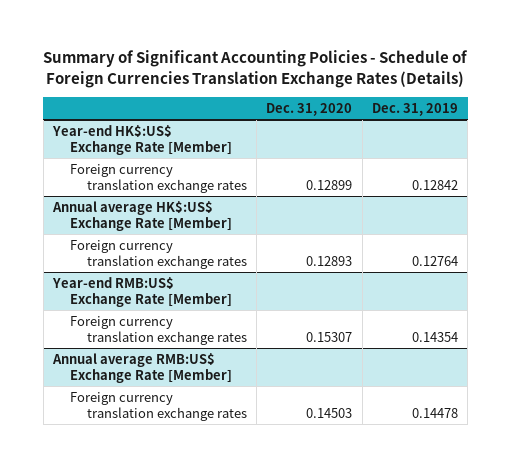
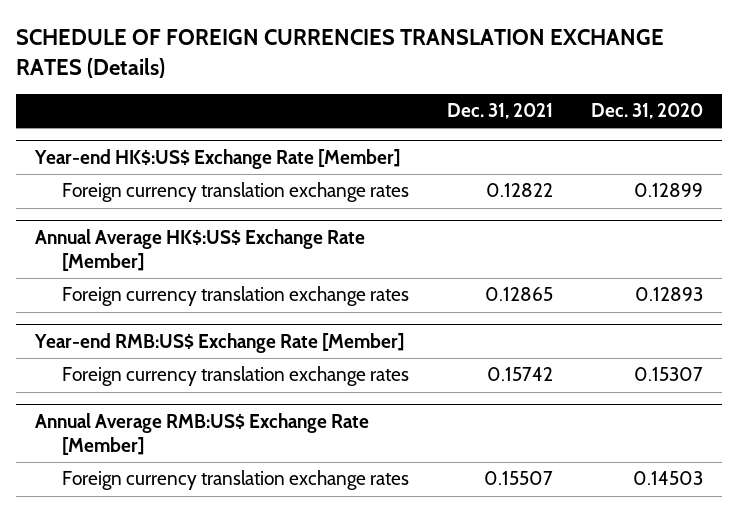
[43,50,469,88] Summary of Significant Accounting Policies - Schedule of Foreign Currencies Translation Exchange Rates (Details) -> [15,29,664,78] SCHEDULE OF FOREIGN CURRENCIES TRANSLATION EXCHANGE RATES (Details)
[371,102,458,116] Dec. 31, 2019 -> none
none -> [447,103,554,120] Dec. 31, 2021
[51,200,232,231] Annual average HK$:US$ Exchange Rate [Member] -> [34,228,365,271] Annual Average HK$:US$ Exchange Rate [Member]
[51,352,232,383] Annual average RMB:US$ Exchange Rate [Member] -> [34,412,369,455] Annual Average RMB:US$ Exchange Rate [Member]

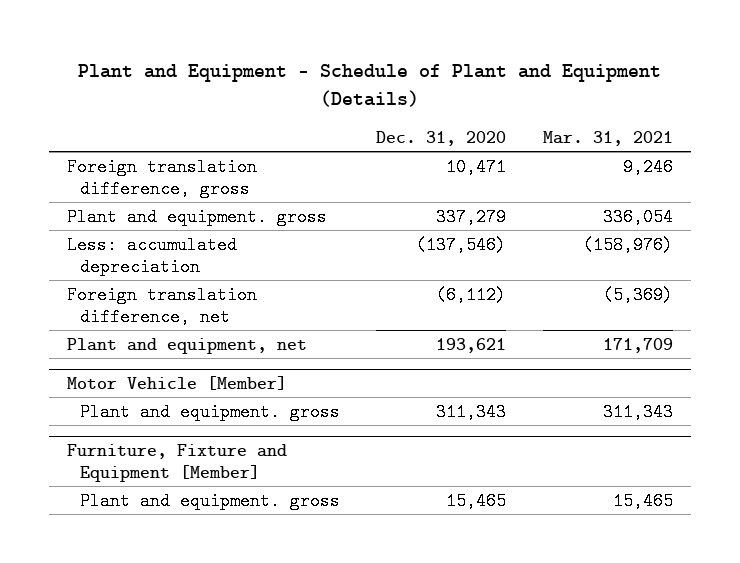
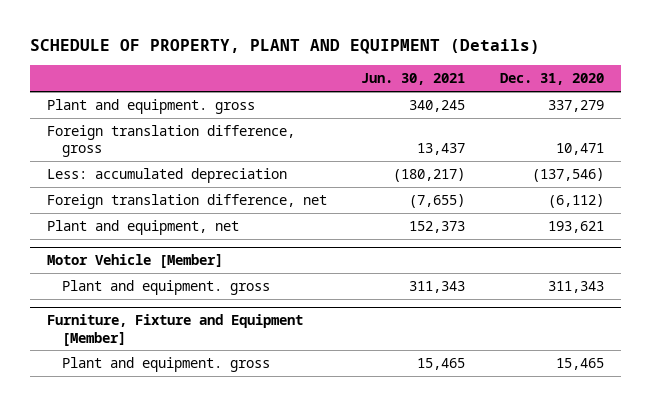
[77,63,661,108] Plant and Equipment - Schedule of Plant and Equipment (Details) -> [29,39,540,55] SCHEDULE OF PROPERTY, PLANT AND EQUIPMENT (Details)
[542,131,673,147] Mar. 31, 2021 -> none
none -> [361,73,466,86] Jun. 30, 2021
[66,157,257,198] Foreign translation difference, gross -> [46,124,295,157] Foreign translation difference, gross

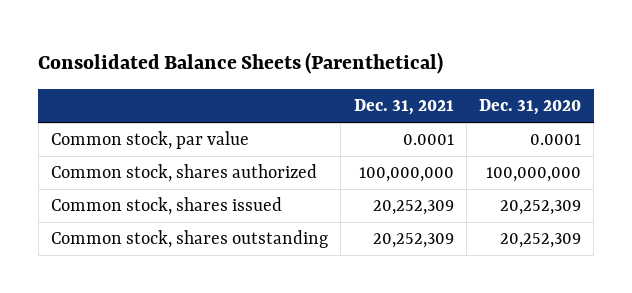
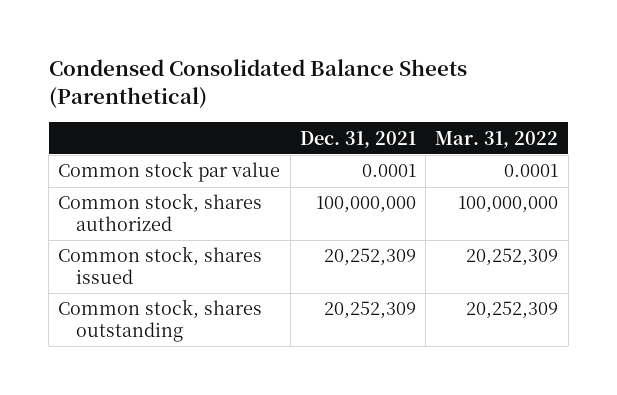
[38,52,444,75] Consolidated Balance Sheets (Parenthetical) -> [48,59,467,110] Condensed Consolidated Balance Sheets (Parenthetical)
[479,99,582,116] Dec. 31, 2020 -> none
none -> [435,130,559,148] Mar. 31, 2022
[51,131,250,150] Common stock, par value -> [58,161,281,183] Common stock par value

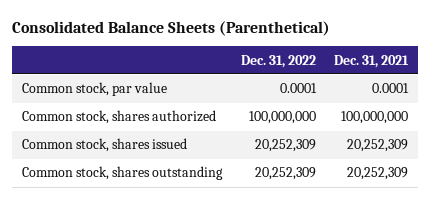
[48,59,467,110] Condensed Consolidated Balance Sheets (Parenthetical) -> [12,21,331,37] Consolidated Balance Sheets (Parenthetical)
[435,130,559,148] Mar. 31, 2022 -> none
none -> [240,54,316,68] Dec. 31, 2022
[58,161,281,183] Common stock par value -> [21,82,167,97] Common stock, par value

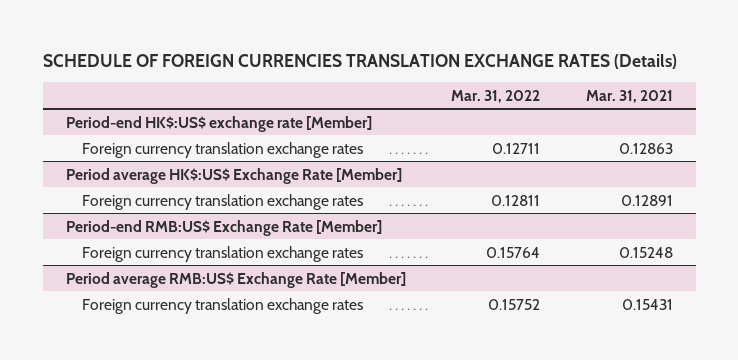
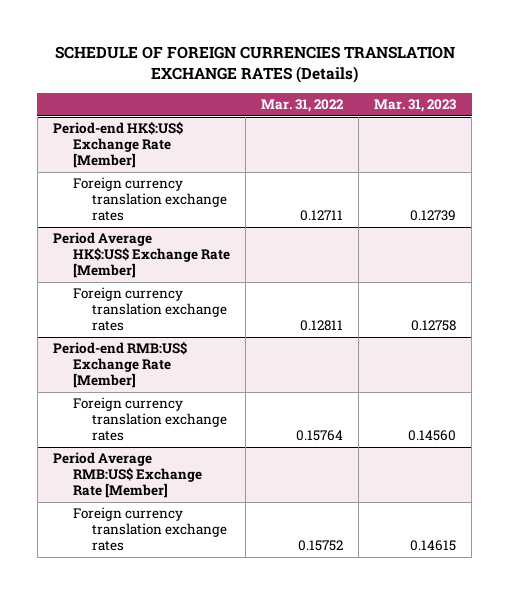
[585,89,673,103] Mar. 31, 2021 -> none
none -> [374,99,457,113] Mar. 31, 2023
[65,115,372,132] Period-end HK$:US$ exchange rate [Member] -> [53,121,184,169] Period-end HK$:US$ Exchange Rate [Member]
[65,167,402,184] Period average HK$:US$ Exchange Rate [Member] -> [53,232,230,279] Period Average HK$:US$ Exchange Rate [Member]
[65,271,406,288] Period average RMB:US$ Exchange Rate [Member] -> [53,452,202,499] Period Average RMB:US$ Exchange Rate [Member]

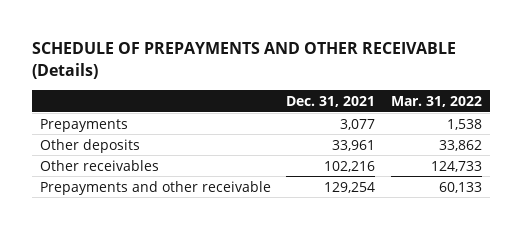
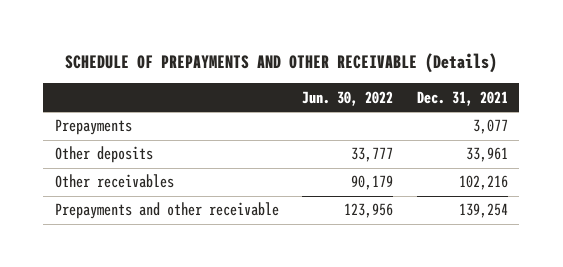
[390,95,482,107] Mar. 31, 2022 -> none
none -> [302,90,394,106] Jun. 30, 2022
[324,181,376,193] 129,254 -> [458,203,508,219] 139,254

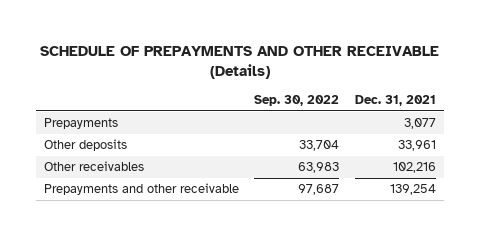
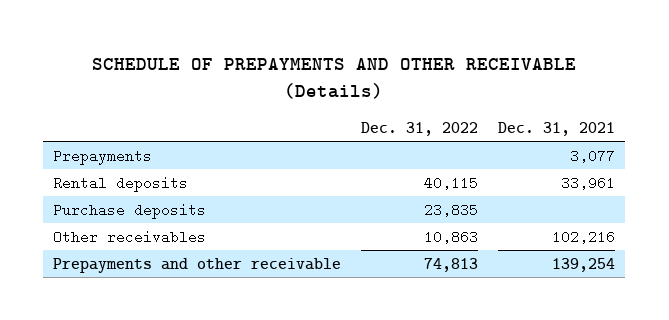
[254,95,340,107] Sep. 30, 2022 -> none
none -> [361,121,479,136] Dec. 31, 2022
[43,139,127,152] Other deposits -> [53,175,189,192] Rental deposits
none -> [53,202,207,219] Purchase deposits

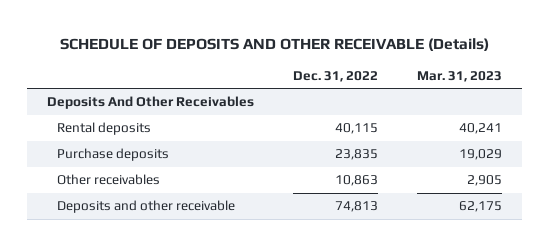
[92,58,577,99] SCHEDULE OF PREPAYMENTS AND OTHER RECEIVABLE (Details) -> [59,37,489,51] SCHEDULE OF DEPOSITS AND OTHER RECEIVABLE (Details)
[498,121,616,136] Dec. 31, 2021 -> none
none -> [417,70,503,82] Mar. 31, 2023
[53,148,153,165] Prepayments -> none
none -> [46,96,254,110] Deposits And Other Receivables
[53,257,342,273] Prepayments and other receivable -> [57,200,236,214] Deposits and other receivable

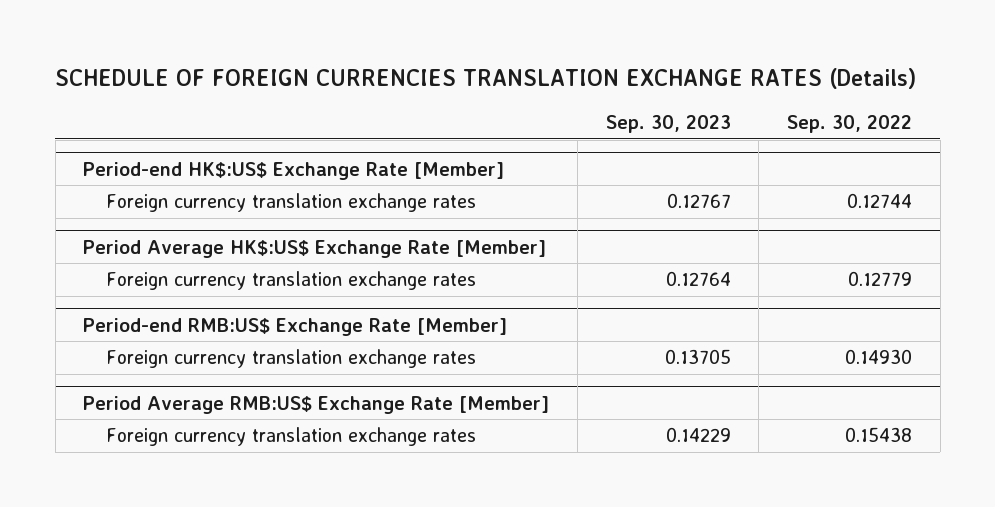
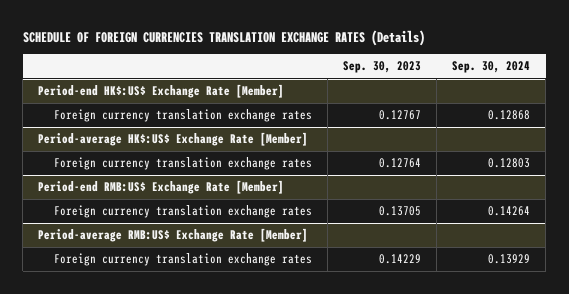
[787,115,913,134] Sep. 30, 2022 -> none
none -> [452,61,531,74] Sep. 30, 2024
[83,239,547,258] Period Average HK$:US$ Exchange Rate [Member] -> [38,132,309,147] Period-average HK$:US$ Exchange Rate [Member]
[83,395,550,414] Period Average RMB:US$ Exchange Rate [Member] -> [38,228,309,243] Period-average RMB:US$ Exchange Rate [Member]

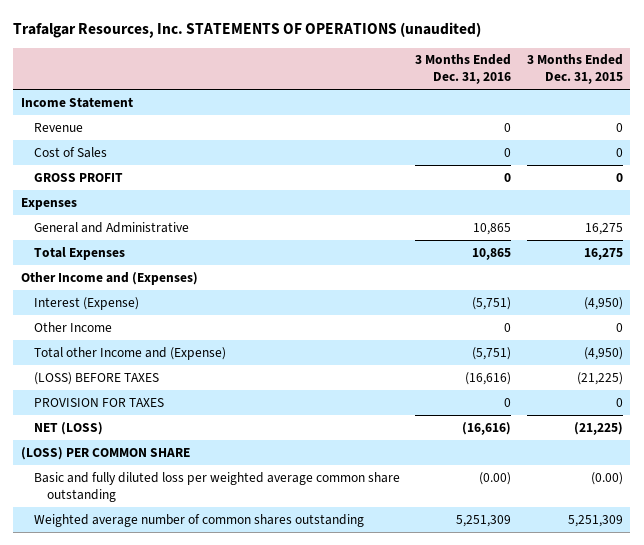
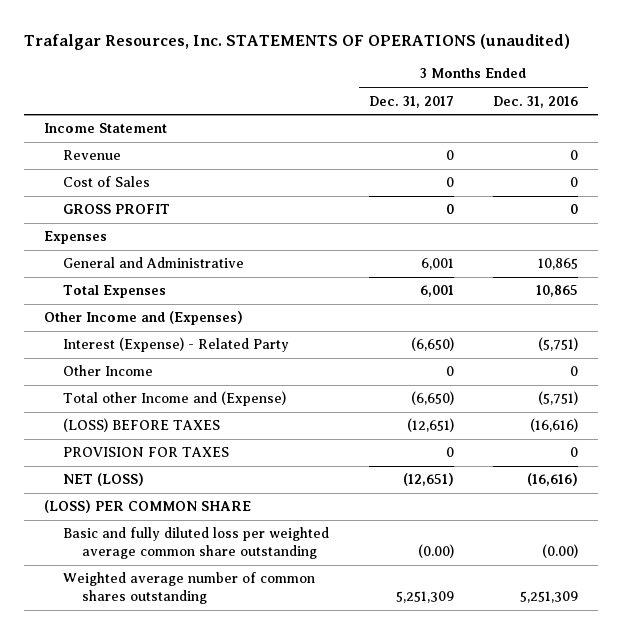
[526,54,623,85] 3 Months Ended Dec. 31, 2015 -> none
none -> [368,95,454,108] Dec. 31, 2017
[34,296,140,310] Interest (Expense) -> [62,337,289,353] Interest (Expense) - Related Party

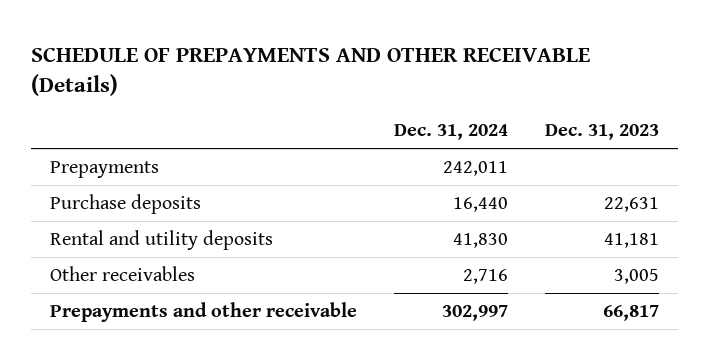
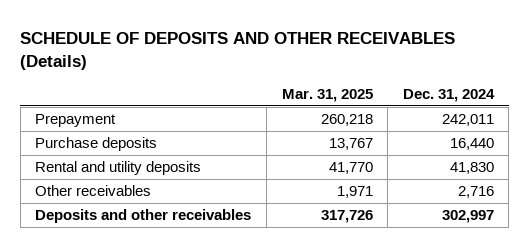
[31,46,591,97] SCHEDULE OF PREPAYMENTS AND OTHER RECEIVABLE (Details) -> [20,31,456,70] SCHEDULE OF DEPOSITS AND OTHER RECEIVABLES (Details)
[545,124,660,141] Dec. 31, 2023 -> none
none -> [281,88,373,102] Mar. 31, 2025
[49,161,159,179] Prepayments -> [35,114,117,128] Prepayment
[49,302,357,323] Prepayments and other receivable -> [35,209,252,224] Deposits and other receivables

